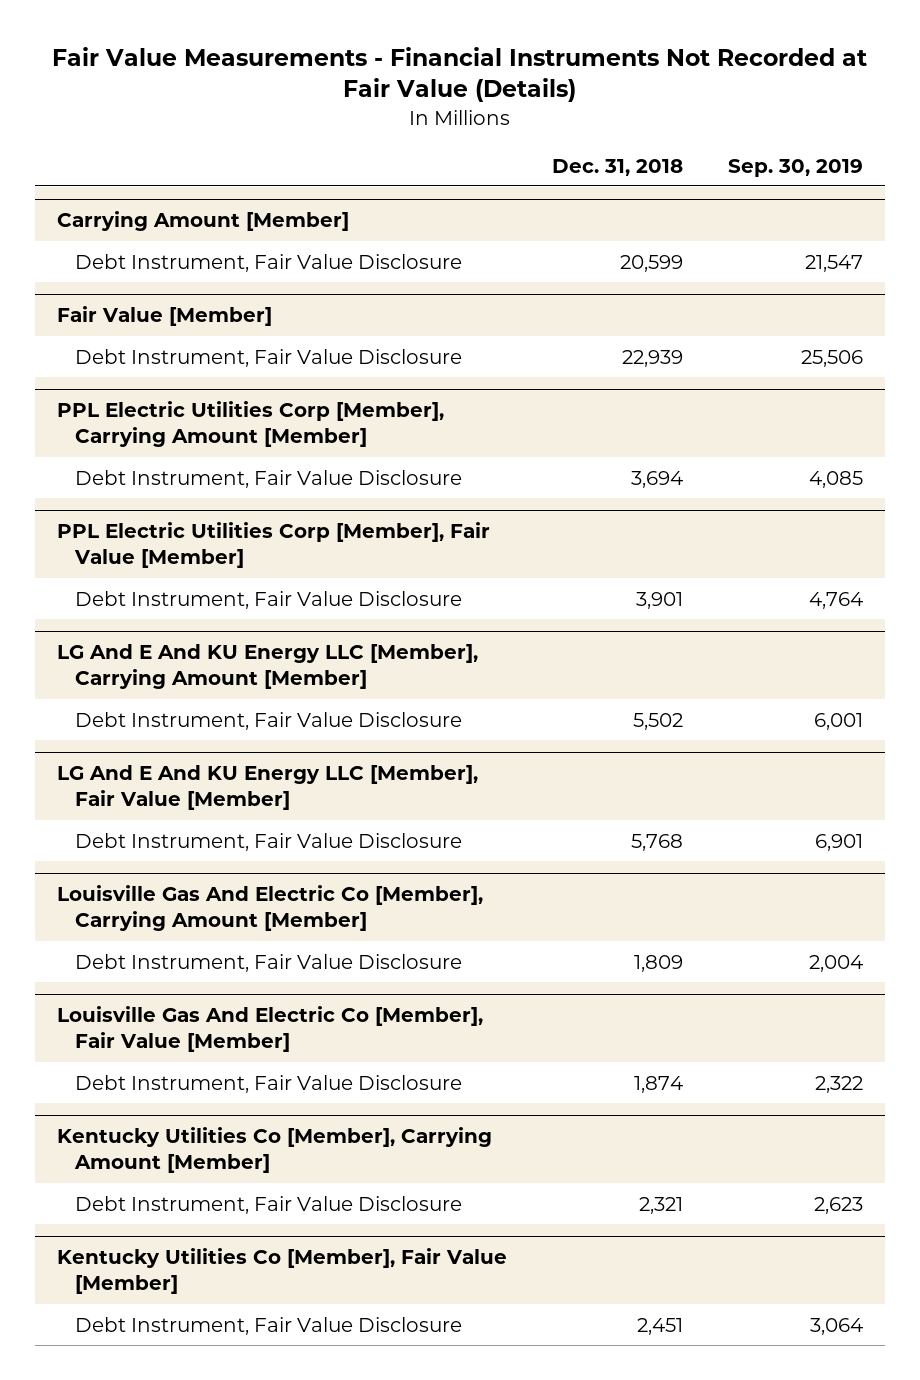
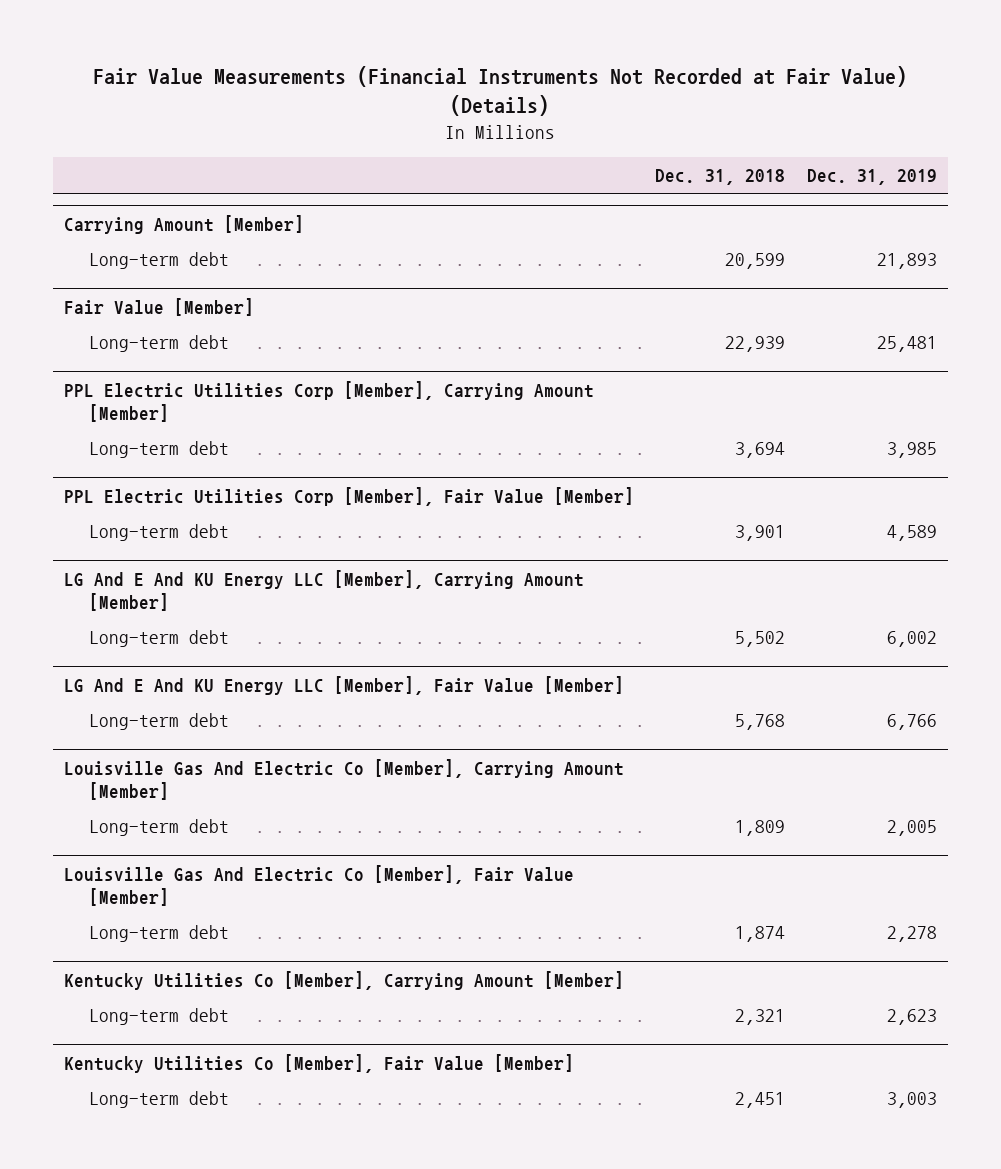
[52,47,868,103] Fair Value Measurements - Financial Instruments Not Recorded at Fair Value (Details) -> [93,65,908,117] Fair Value Measurements (Financial Instruments Not Recorded at Fair Value) (Details)
[727,158,863,177] Sep. 30, 2019 -> none
none -> [807,169,938,186] Dec. 31, 2019
[75,253,463,272] Debt Instrument, Fair Value Disclosure -> [88,252,229,270] Long-term debt
[75,348,463,367] Debt Instrument, Fair Value Disclosure -> [88,335,229,353] Long-term debt
[75,469,463,488] Debt Instrument, Fair Value Disclosure -> [88,441,229,459] Long-term debt
[75,590,463,609] Debt Instrument, Fair Value Disclosure -> [88,524,229,542] Long-term debt
[75,711,463,730] Debt Instrument, Fair Value Disclosure -> [88,630,229,648] Long-term debt
[75,832,463,851] Debt Instrument, Fair Value Disclosure -> [88,713,229,731] Long-term debt
[75,953,463,972] Debt Instrument, Fair Value Disclosure -> [88,819,229,837] Long-term debt
[75,1074,463,1093] Debt Instrument, Fair Value Disclosure -> [88,925,229,943] Long-term debt
[75,1195,463,1214] Debt Instrument, Fair Value Disclosure -> [88,1008,229,1026] Long-term debt
[75,1316,463,1335] Debt Instrument, Fair Value Disclosure -> [88,1091,229,1109] Long-term debt

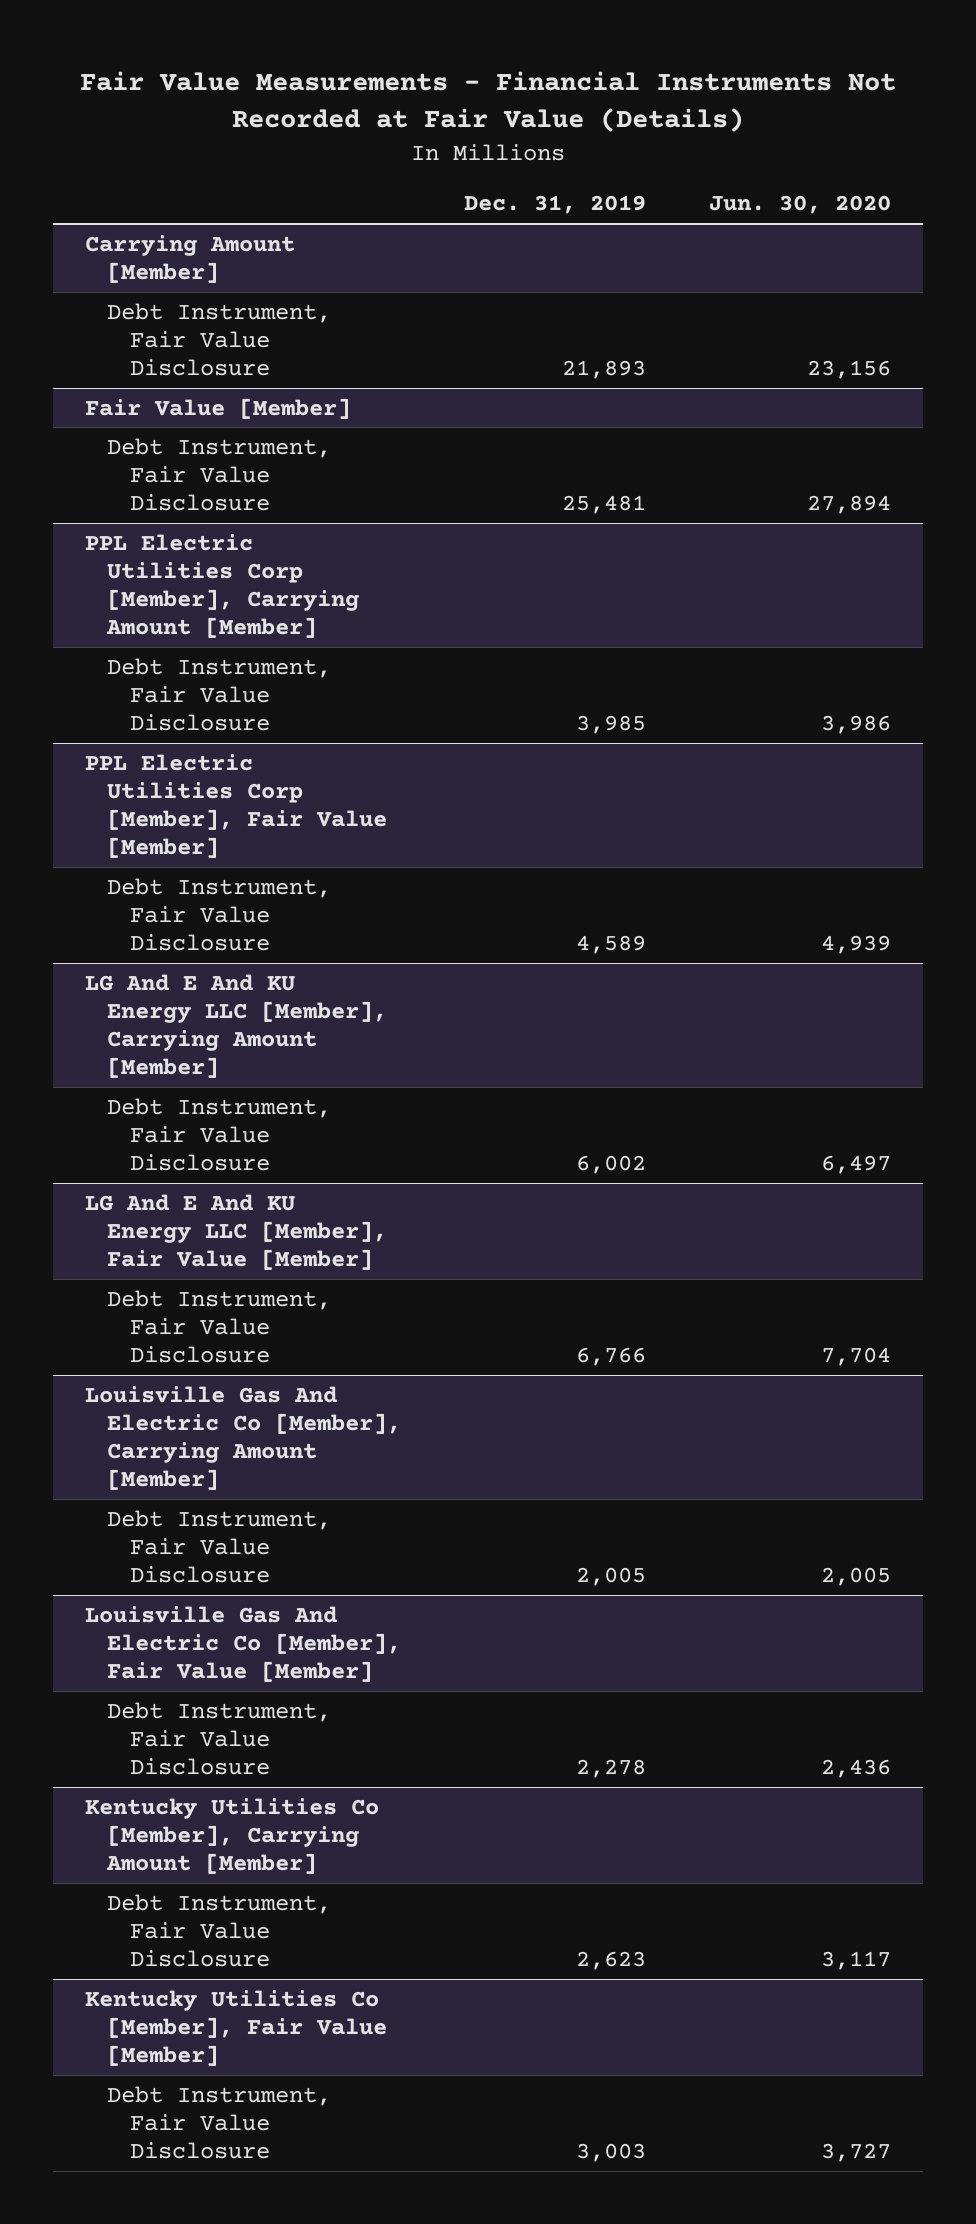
[93,65,908,117] Fair Value Measurements (Financial Instruments Not Recorded at Fair Value) (Details) -> [80,71,897,133] Fair Value Measurements - Financial Instruments Not Recorded at Fair Value (Details)
[655,169,786,186] Dec. 31, 2018 -> none
none -> [709,195,892,215] Jun. 30, 2020
[88,252,229,270] Long-term debt -> [107,302,332,376] Debt Instrument, Fair Value Disclosure
[88,335,229,353] Long-term debt -> [107,437,332,511] Debt Instrument, Fair Value Disclosure
[88,441,229,459] Long-term debt -> [107,657,332,731] Debt Instrument, Fair Value Disclosure
[88,524,229,542] Long-term debt -> [107,877,332,951] Debt Instrument, Fair Value Disclosure
[88,630,229,648] Long-term debt -> [107,1097,332,1171] Debt Instrument, Fair Value Disclosure
[88,713,229,731] Long-term debt -> [107,1289,332,1363] Debt Instrument, Fair Value Disclosure
[88,819,229,837] Long-term debt -> [107,1509,332,1583] Debt Instrument, Fair Value Disclosure
[88,925,229,943] Long-term debt -> [107,1701,332,1775] Debt Instrument, Fair Value Disclosure
[88,1008,229,1026] Long-term debt -> [107,1893,332,1967] Debt Instrument, Fair Value Disclosure
[88,1091,229,1109] Long-term debt -> [107,2085,332,2159] Debt Instrument, Fair Value Disclosure

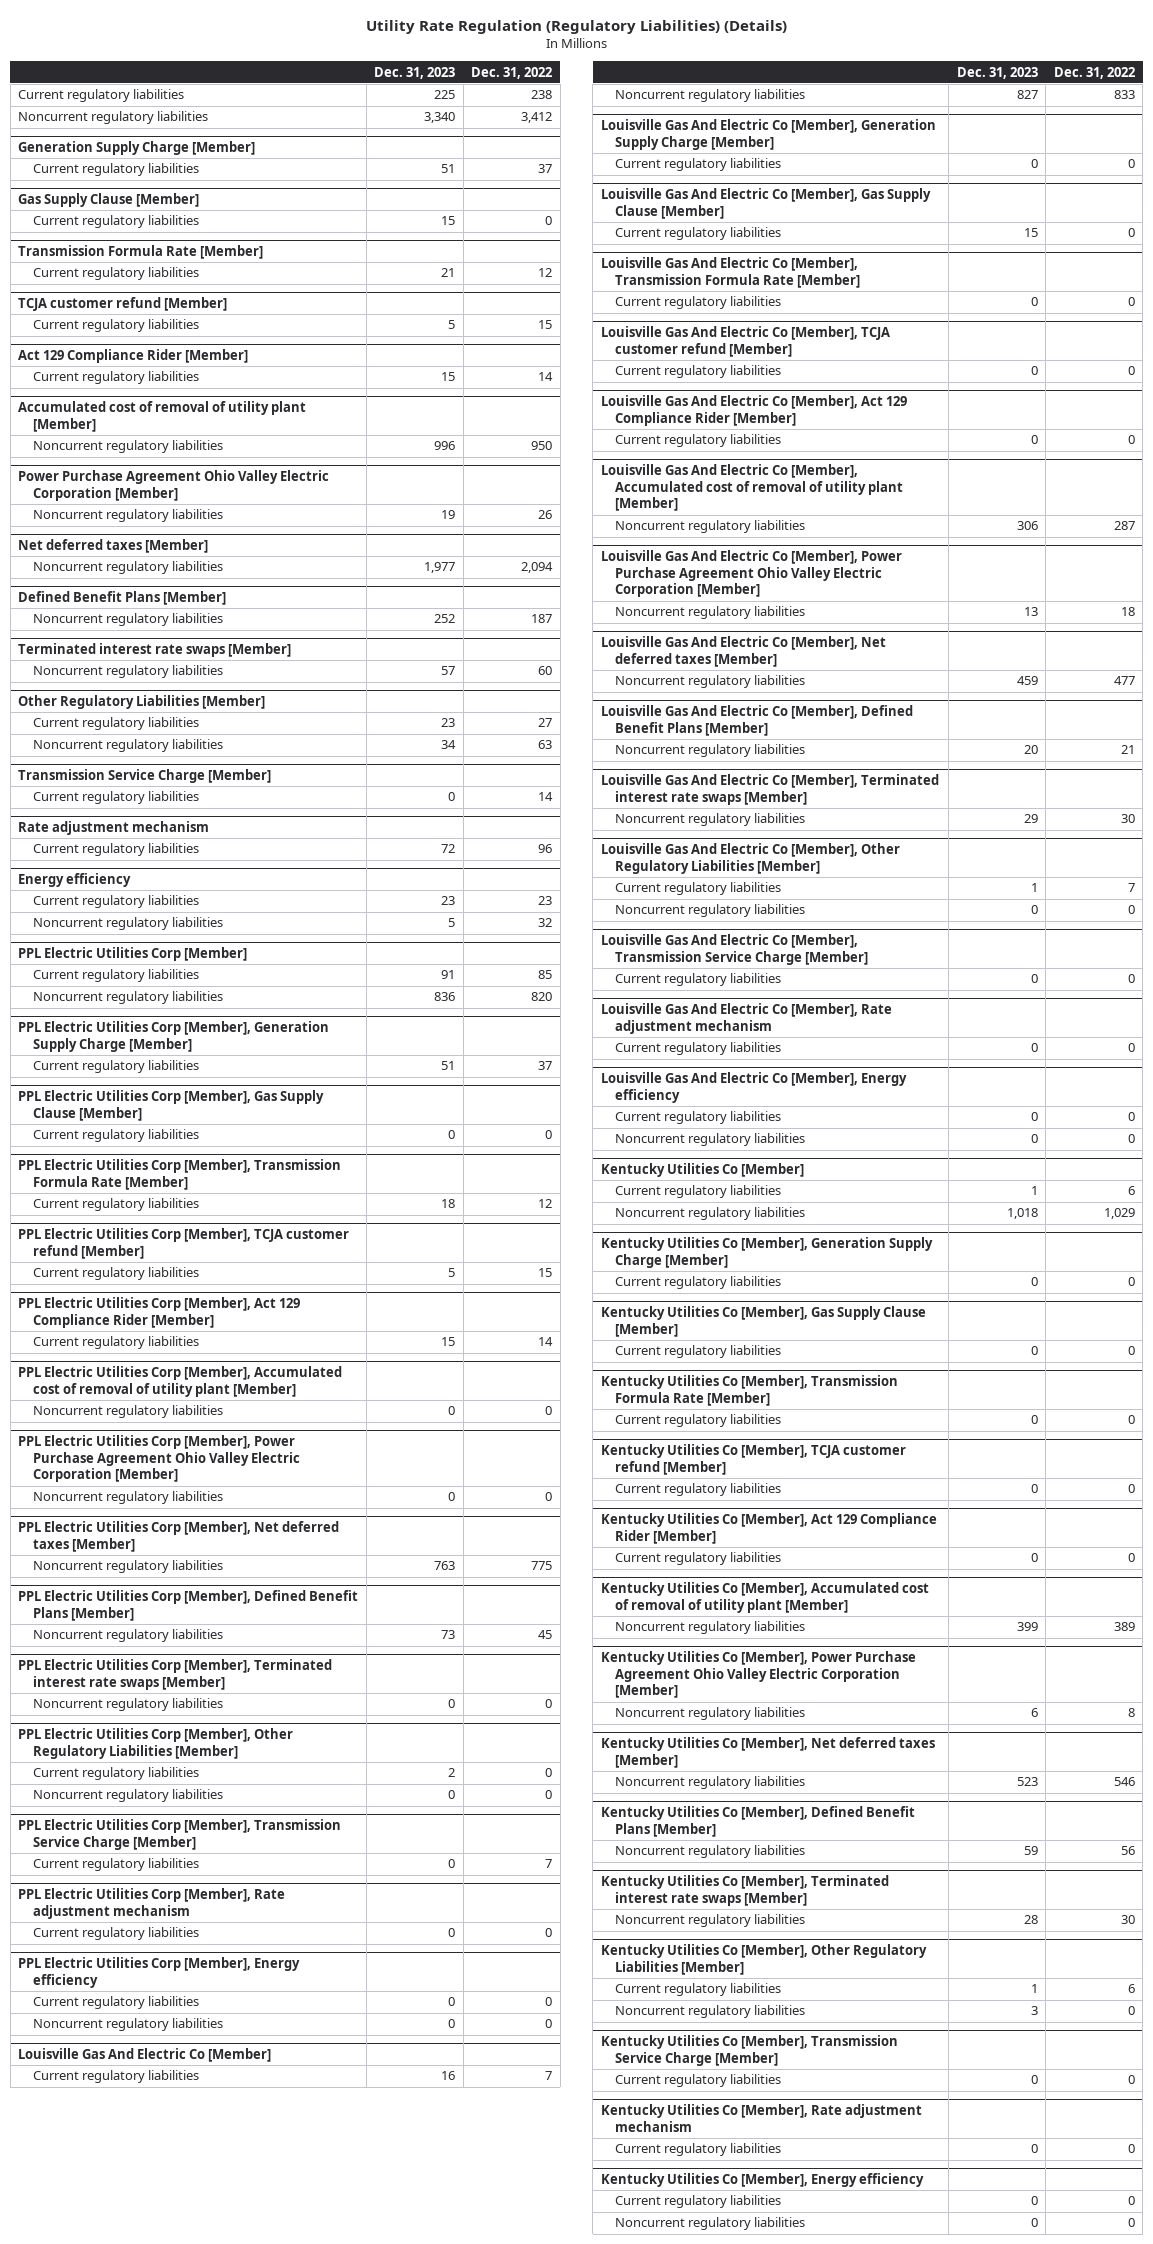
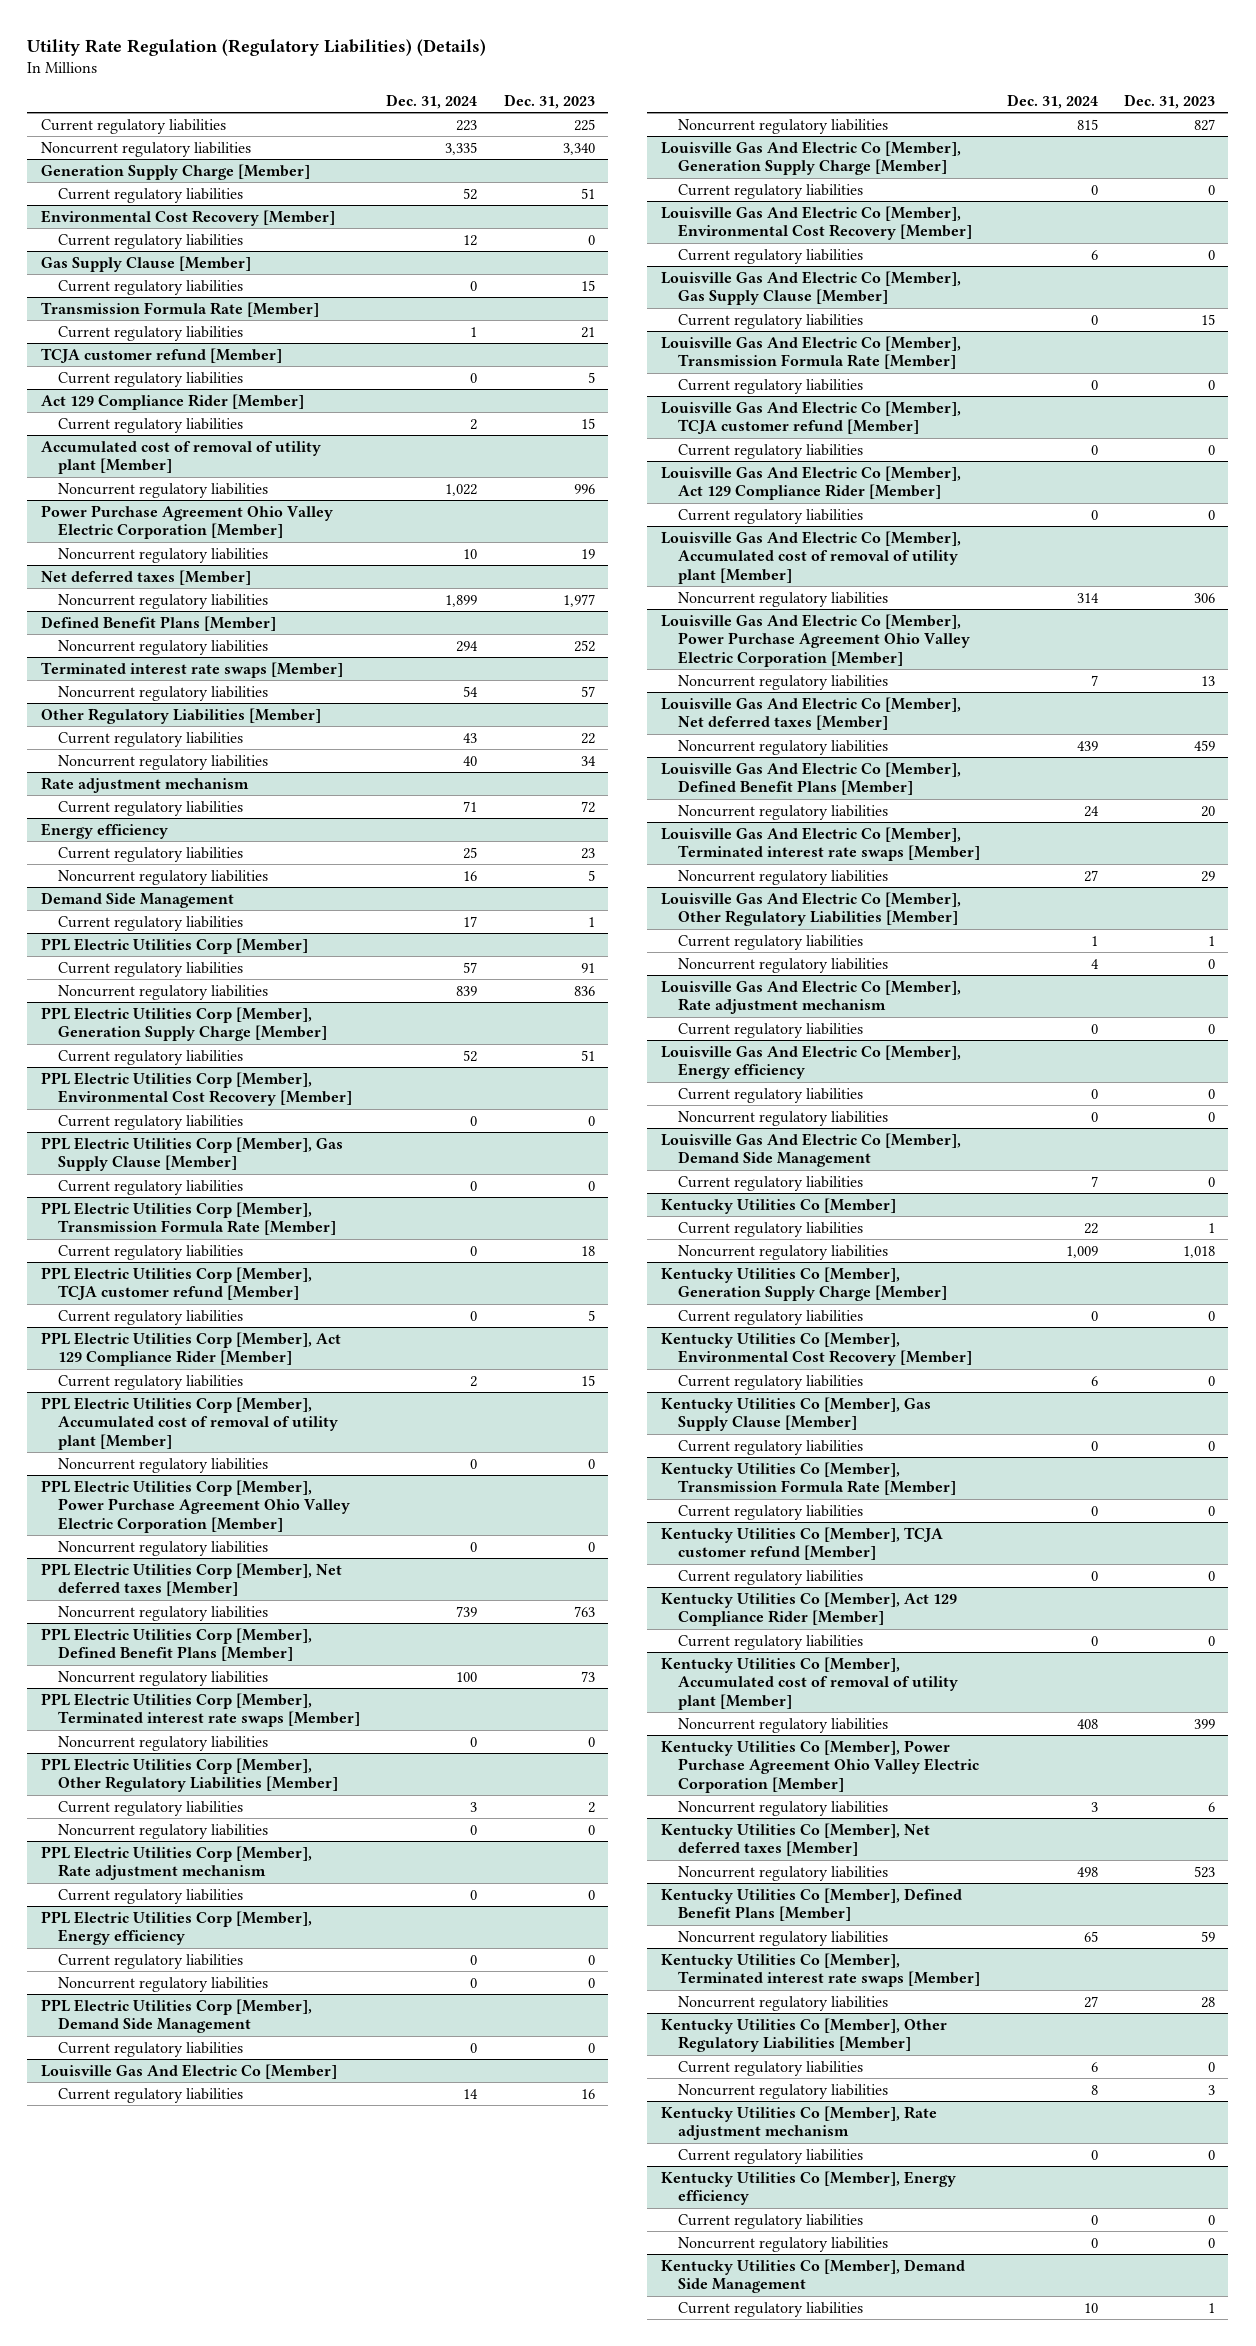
[471,66,553,79] Dec. 31, 2022 -> none
none -> [386,93,478,109] Dec. 31, 2024
none -> [40,209,335,226] Environmental Cost Recovery [Member]
none -> [57,233,243,249] Current regulatory liabilities
[441,718,456,728] 23 -> [580,732,595,744] 22
[18,768,272,783] Transmission Service Charge [Member] -> none
[32,791,199,805] Current regulatory liabilities -> none
none -> [40,891,234,908] Demand Side Management
none -> [57,915,243,931] Current regulatory liabilities
none -> [40,1071,352,1107] PPL Electric Utilities Corp [Member], Environmental Cost Recovery [Member]
none -> [57,1114,243,1130] Current regulatory liabilities
[18,1818,342,1850] PPL Electric Utilities Corp [Member], Transmission Service Charge [Member] -> none
[32,1858,199,1872] Current regulatory liabilities -> none
none -> [40,1998,312,2034] PPL Electric Utilities Corp [Member], Demand Side Management
none -> [57,2041,243,2057] Current regulatory liabilities
none -> [660,205,973,241] Louisville Gas And Electric Co [Member], Environmental Cost Recovery [Member]
none -> [678,248,864,264] Current regulatory liabilities
[600,933,869,965] Louisville Gas And Electric Co [Member], Transmission Service Charge [Member] -> none
[615,973,782,987] Current regulatory liabilities -> none
none -> [660,1132,961,1168] Louisville Gas And Electric Co [Member], Demand Side Management
none -> [678,1175,864,1191] Current regulatory liabilities
none -> [660,1331,973,1367] Kentucky Utilities Co [Member], Environmental Cost Recovery [Member]
none -> [678,1374,864,1390] Current regulatory liabilities
[615,1983,782,1997] Current regulatory liabilities -> none
[600,2034,898,2066] Kentucky Utilities Co [Member], Transmission Service Charge [Member] -> none
[615,2005,806,2019] Noncurrent regulatory liabilities -> [678,2083,889,2099] Noncurrent regulatory liabilities
none -> [660,2258,965,2294] Kentucky Utilities Co [Member], Demand Side Management
none -> [678,2301,864,2317] Current regulatory liabilities

